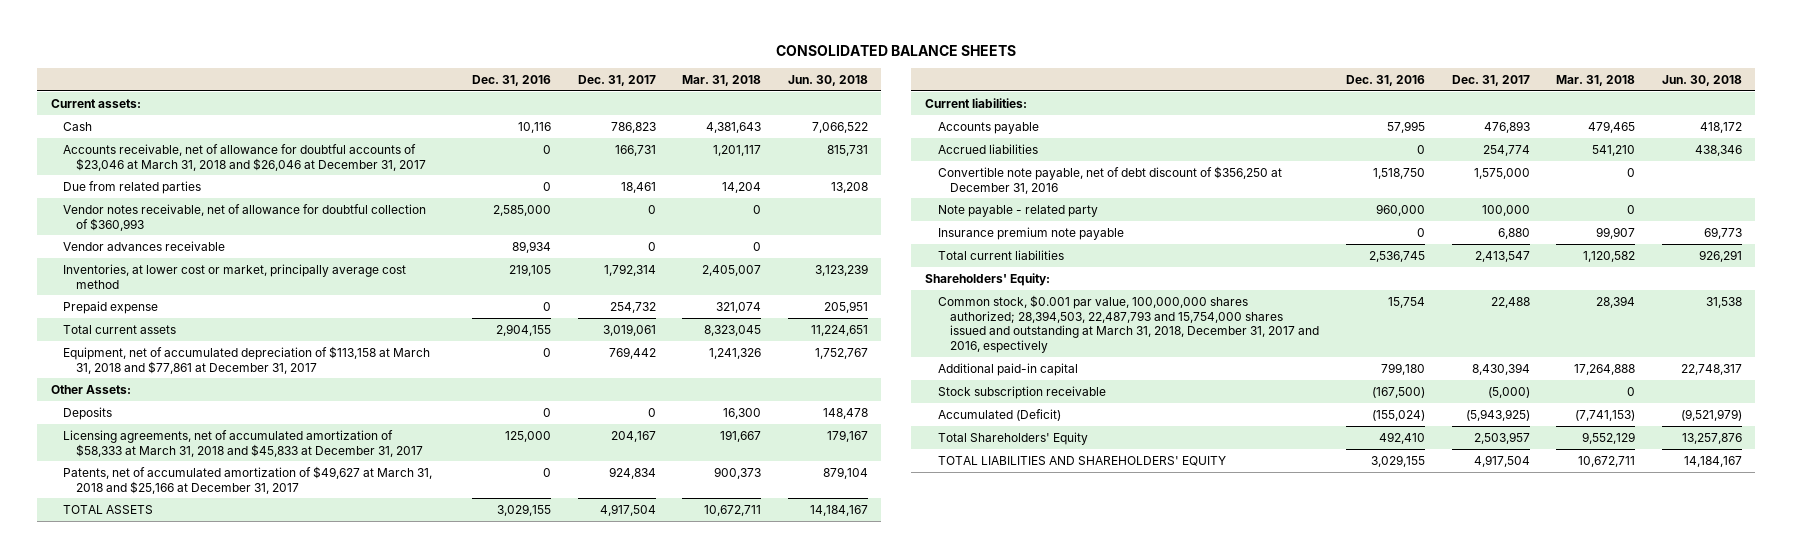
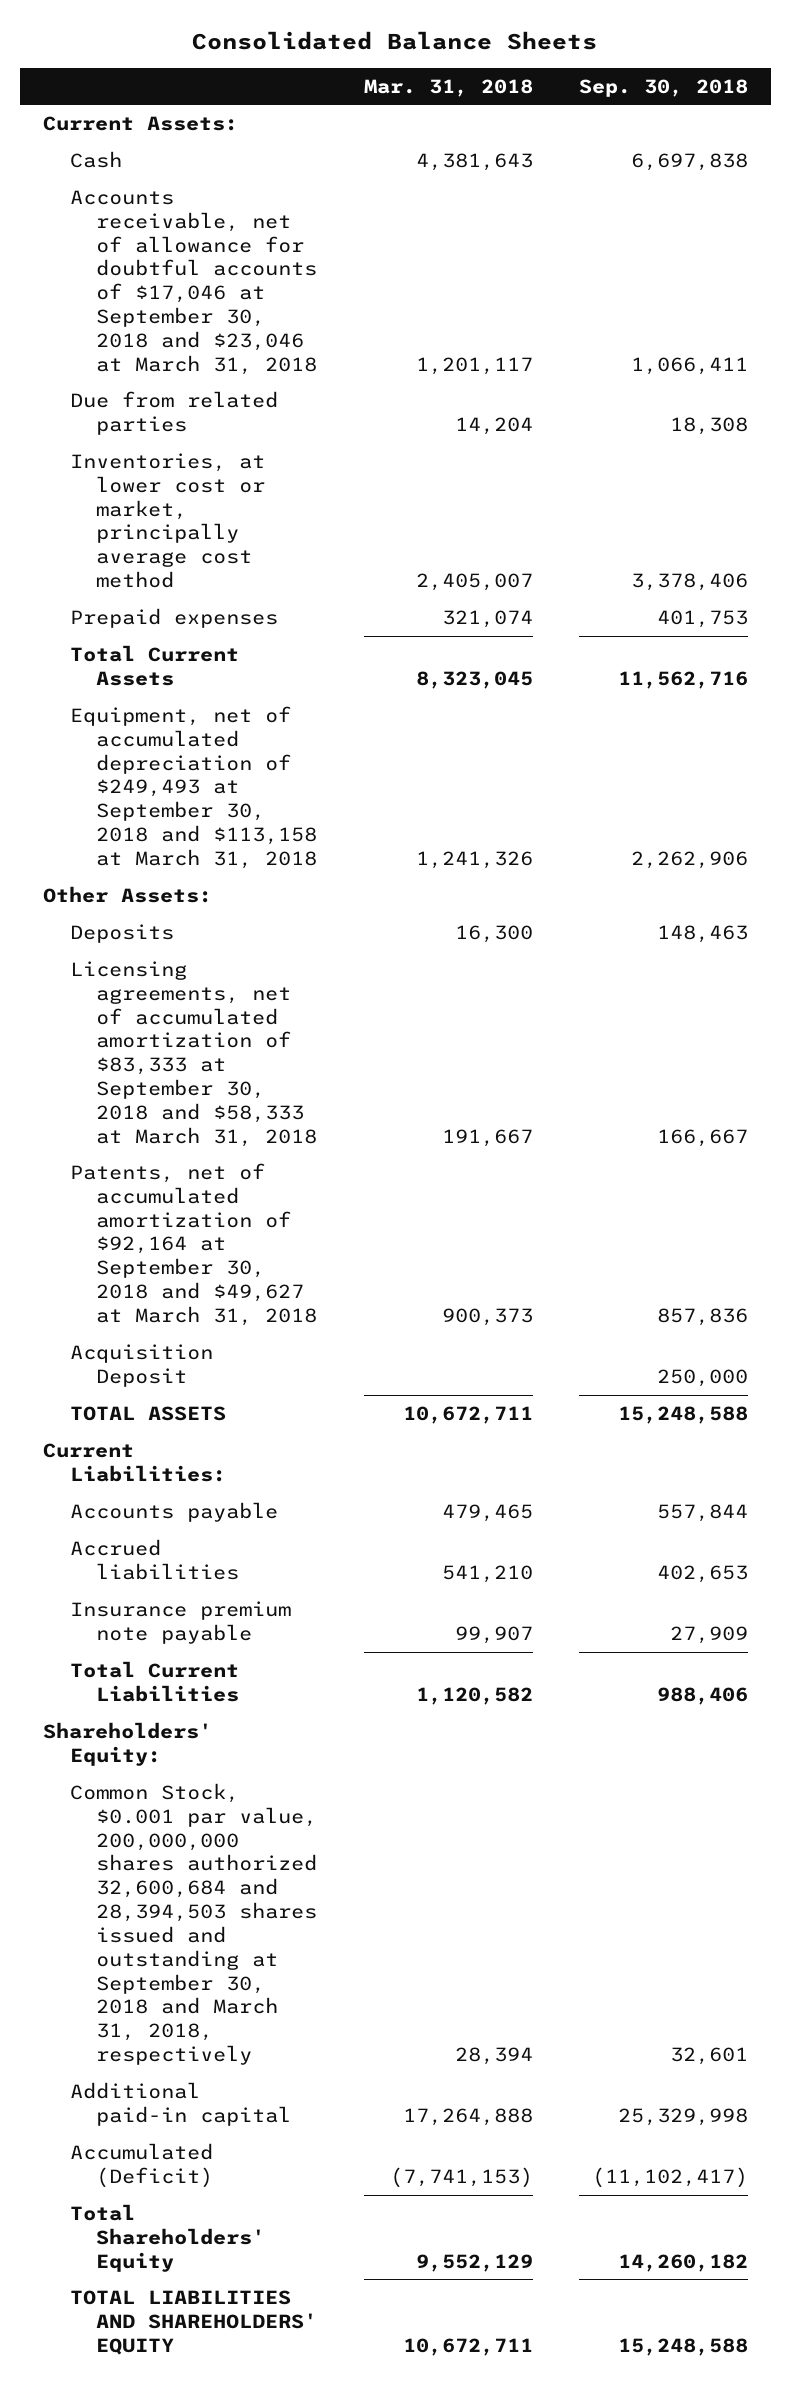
[776,45,1017,57] CONSOLIDATED BALANCE SHEETS -> [192,30,598,50] Consolidated Balance Sheets
[471,75,551,87] Dec. 31, 2016 -> none
[577,75,656,87] Dec. 31, 2017 -> none
[787,75,868,87] Jun. 30, 2018 -> none
none -> [578,78,748,97] Sep. 30, 2018
[50,98,141,108] Current assets: -> [42,115,238,131] Current Assets:
[63,143,427,171] Accounts receivable, net of allowance for doubtful accounts of $23,046 at March 31, 2018 and $26,046 at December 31, 2017 -> [69,189,318,375] Accounts receivable, net of allowance for doubtful accounts of $17,046 at September 30, 2018 and $23,046 at March 31, 2018
[63,203,427,231] Vendor notes receivable, net of allowance for doubtful collection of $360,993 -> none
[63,240,226,251] Vendor advances receivable -> none
[63,300,159,314] Prepaid expense -> [69,607,278,628] Prepaid expenses
[63,324,177,334] Total current assets -> [69,644,239,686] Total Current Assets
[63,345,431,374] Equipment, net of accumulated depreciation of $113,158 at March 31, 2018 and $77,861 at December 31, 2017 -> [69,705,318,869] Equipment, net of accumulated depreciation of $249,493 at September 30, 2018 and $113,158 at March 31, 2018
[63,429,424,457] Licensing agreements, net of accumulated amortization of $58,333 at March 31, 2018 and $45,833 at December 31, 2017 -> [69,960,318,1147] Licensing agreements, net of accumulated amortization of $83,333 at September 30, 2018 and $58,333 at March 31, 2018
[63,465,433,494] Patents, net of accumulated amortization of $49,627 at March 31, 2018 and $25,166 at December 31, 2017 -> [69,1162,318,1326] Patents, net of accumulated amortization of $92,164 at September 30, 2018 and $49,627 at March 31, 2018
none -> [69,1343,213,1387] Acquisition Deposit
[924,97,1027,108] Current liabilities: -> [42,1442,226,1482] Current Liabilities:
[937,165,1282,194] Convertible note payable, net of debt discount of $356,250 at December 31, 2016 -> none
[937,204,1098,217] Note payable - related party -> none
[937,249,1064,260] Total current liabilities -> [69,1660,240,1702] Total Current Liabilities
[937,294,1320,354] Common stock, $0.001 par value, 100,000,000 shares authorized; 28,394,503, 22,487,793 and 15,754,000 shares issued and outstanding at March 31, 2018, December 31, 2017 and 2016, espectively -> [69,1782,318,2066] Common Stock, $0.001 par value, 200,000,000 shares authorized 32,600,684 and 28,394,503 shares issued and outstanding at September 30, 2018 and March 31, 2018, respectively
[937,385,1106,399] Stock subscription receivable -> none

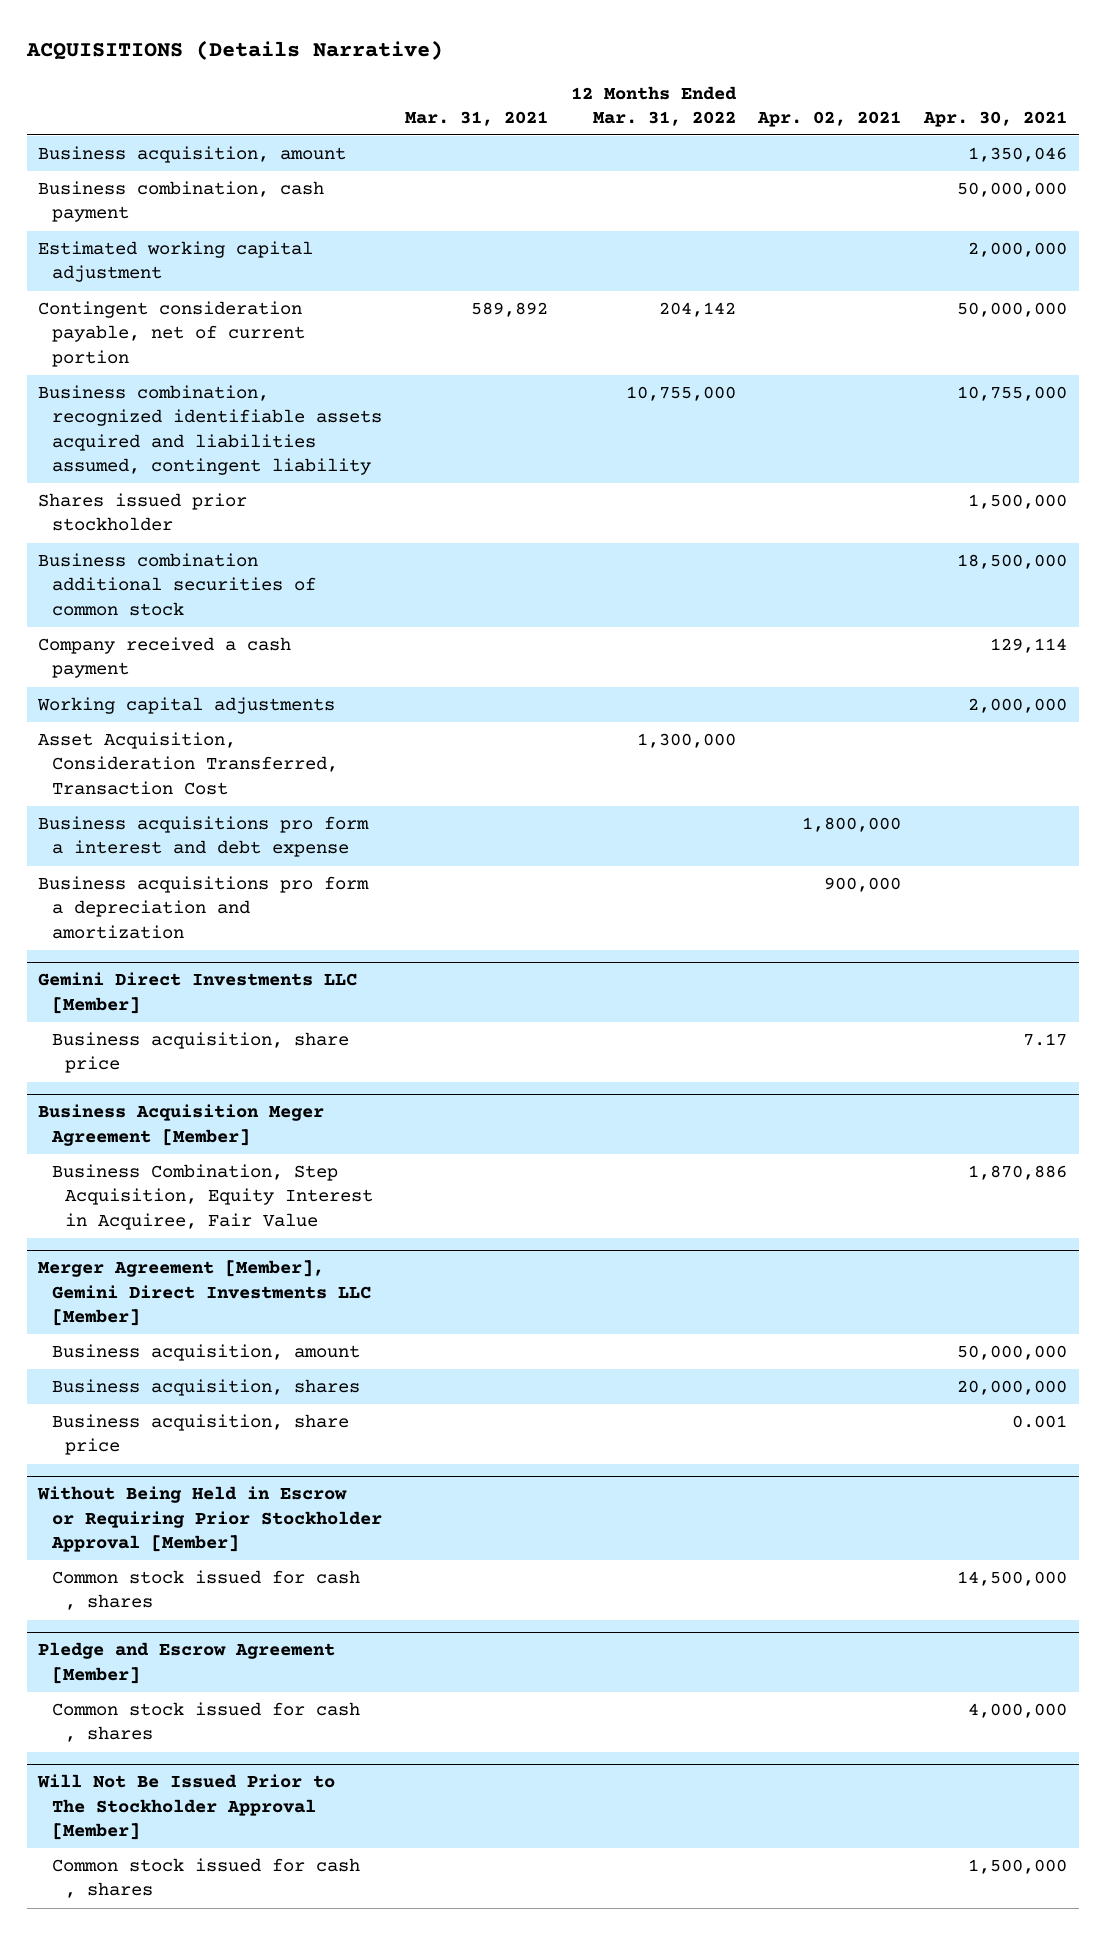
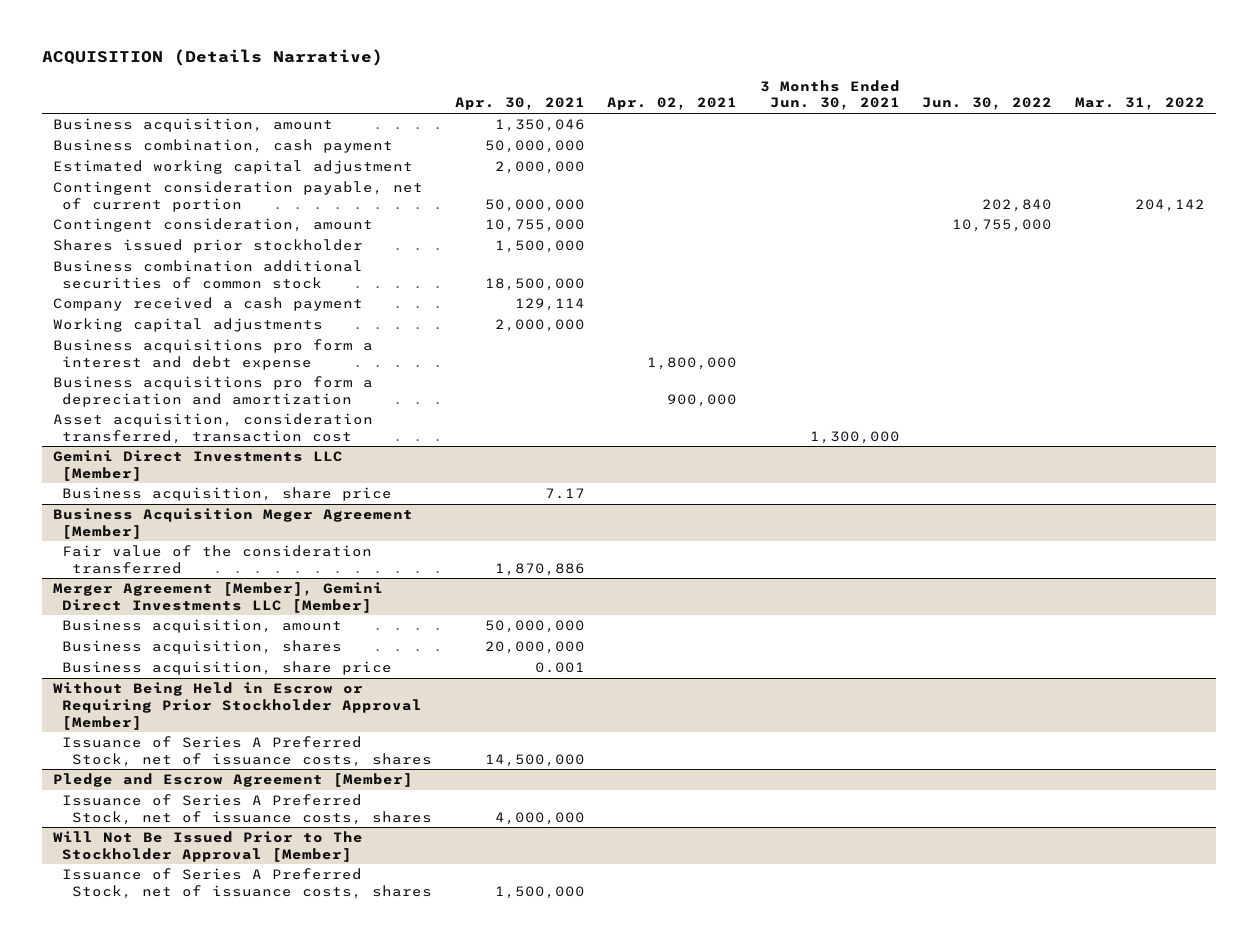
[25,40,443,61] ACQUISITIONS (Details Narrative) -> [41,49,383,67] ACQUISITION (Details Narrative)
[404,110,548,126] Mar. 31, 2021 -> none
[570,85,737,126] 12 Months Ended Mar. 31, 2022 -> none
none -> [759,79,900,111] 3 Months Ended Jun. 30, 2021
none -> [922,97,1053,111] Jun. 30, 2022
none -> [1075,97,1206,111] Mar. 31, 2022
[38,385,382,475] Business combination, recognized identifiable assets acquired and liabilities assumed, contingent liability -> [52,217,373,232] Contingent consideration, amount
[38,732,338,795] Asset Acquisition, Consideration Transferred, Transaction Cost -> none
none -> [52,412,373,444] Asset acquisition, consideration transferred, transaction cost
[51,1164,374,1230] Business Combination, Step Acquisition, Equity Interest in Acquiree, Fair Value -> [62,544,373,574] Fair value of the consideration transferred
[51,1570,360,1611] Common stock issued for cash , shares -> [62,735,433,767] Issuance of Series A Preferred Stock, net of issuance costs, shares
[51,1702,360,1743] Common stock issued for cash , shares -> [62,793,433,825] Issuance of Series A Preferred Stock, net of issuance costs, shares
[51,1858,360,1899] Common stock issued for cash , shares -> [62,867,433,899] Issuance of Series A Preferred Stock, net of issuance costs, shares

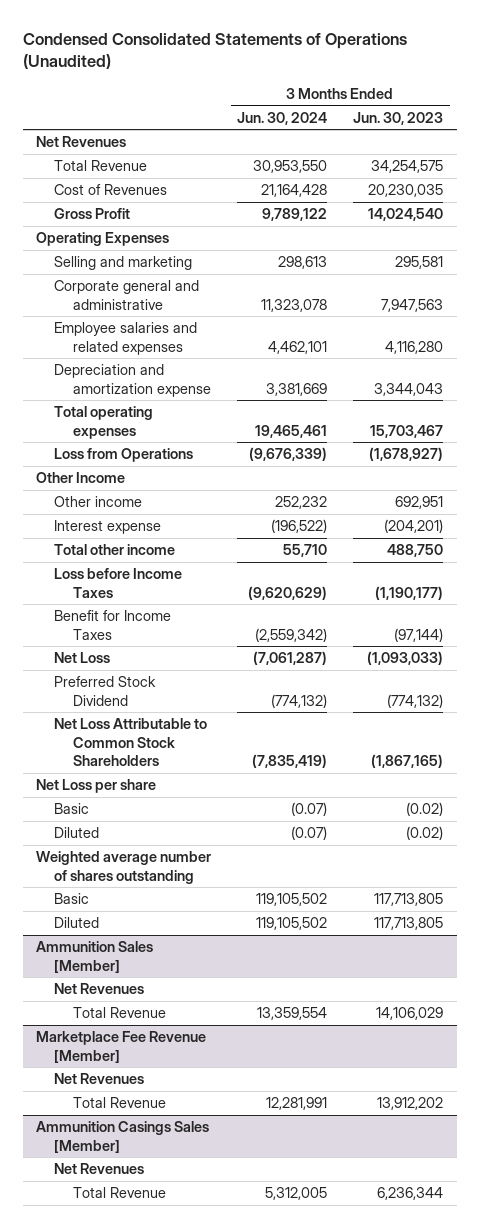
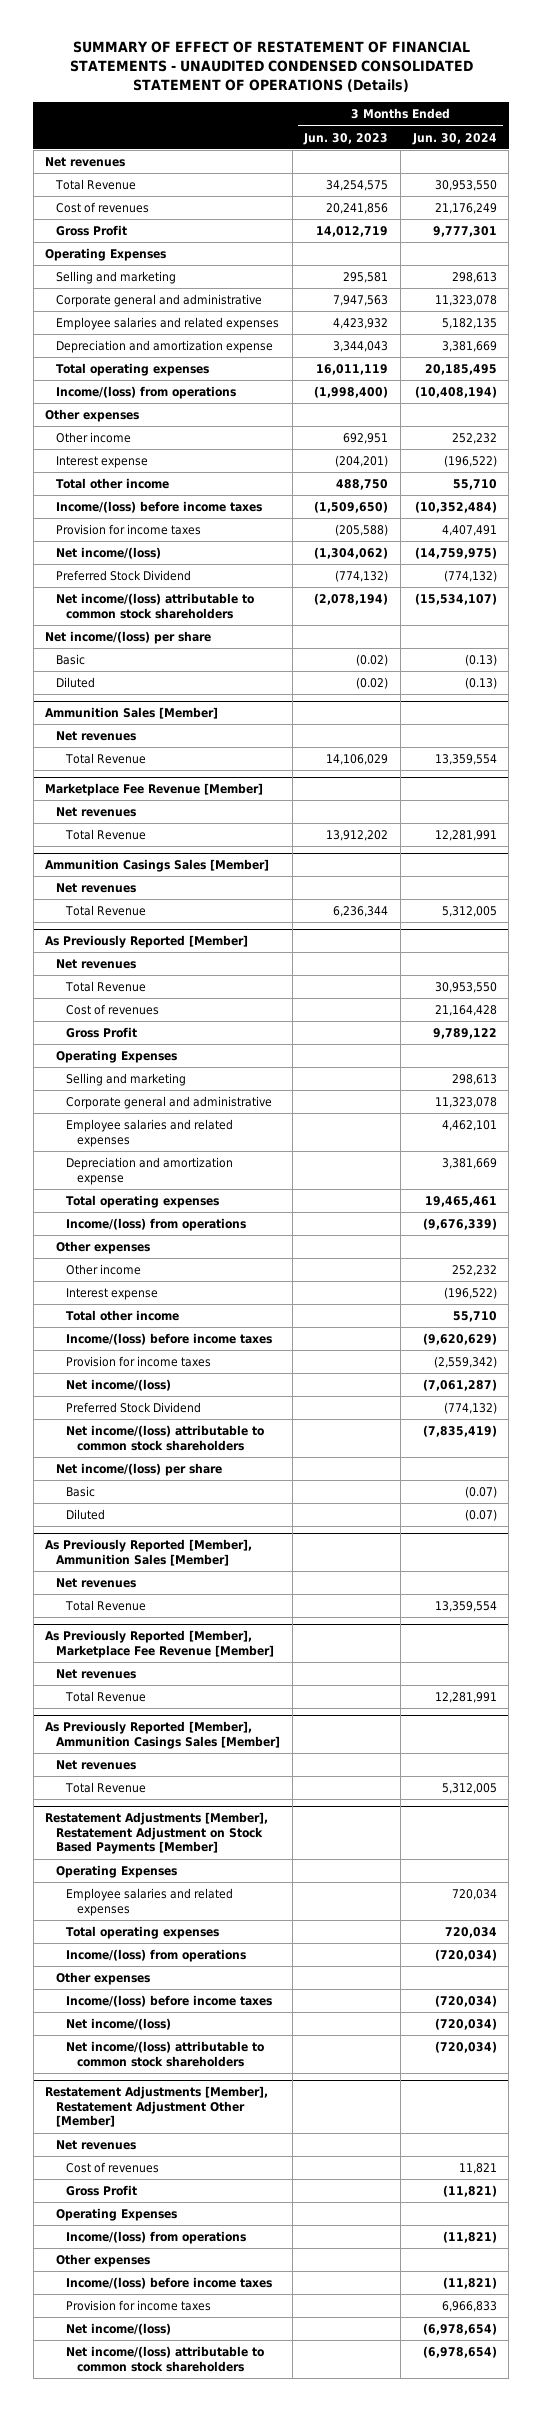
[22,33,407,70] Condensed Consolidated Statements of Operations (Unaudited) -> [70,41,474,93] SUMMARY OF EFFECT OF RESTATEMENT OF FINANCIAL STATEMENTS - UNAUDITED CONDENSED CONSOLIDATED STATEMENT OF OPERATIONS (Details)
[36,136,127,148] Net Revenues -> [45,157,126,168] Net revenues
[54,184,168,196] Cost of Revenues -> [55,202,149,214] Cost of revenues
[261,184,328,198] 21,164,428 -> [434,203,497,215] 21,176,249
[368,184,444,198] 20,230,035 -> [326,203,389,215] 20,241,856
[262,208,328,222] 9,789,122 -> [432,226,497,238] 9,777,301
[368,208,444,222] 14,024,540 -> [316,226,389,238] 14,012,719
[268,340,328,354] 4,462,101 -> [441,318,497,330] 5,182,135
[385,340,444,354] 4,116,280 -> [333,318,389,330] 4,423,932
[255,424,328,438] 19,465,461 -> [424,364,497,376] 20,185,495
[370,424,444,438] 15,703,467 -> [316,364,389,376] 16,011,119
[54,448,194,463] Loss from Operations -> [55,386,236,400] Income/(loss) from operations
[249,447,328,462] (9,676,339) -> [414,386,497,399] (10,408,194)
[369,447,444,462] (1,678,927) -> [314,386,389,399] (1,998,400)
[36,472,126,484] Other Income -> [45,409,140,423] Other expenses
[54,568,183,598] Loss before Income Taxes -> [55,501,262,514] Income/(loss) before income taxes
[248,585,328,600] (9,620,629) -> [414,501,497,514] (10,352,484)
[375,585,444,600] (1,190,177) -> [314,501,389,514] (1,509,650)
[54,610,172,640] Benefit for Income Taxes -> [55,524,201,536] Provision for income taxes
[255,627,328,642] (2,559,342) -> [441,525,497,537] 4,407,491
[394,627,444,642] (97,144) -> [335,524,389,537] (205,588)
[54,652,111,664] Net Loss -> [55,547,161,560] Net income/(loss)
[253,651,328,666] (7,061,287) -> [414,547,497,560] (14,759,975)
[367,651,444,666] (1,093,033) -> [314,547,389,560] (1,304,062)
[36,851,212,884] Weighted average number of shares outstanding -> none
[54,893,90,905] Basic -> none
[54,917,100,929] Diluted -> none
[54,718,208,767] Net Loss Attributable to Common Stock Shareholders -> [55,593,254,619] Net income/(loss) attributable to common stock shareholders
[252,754,328,769] (7,835,419) -> [414,593,497,606] (15,534,107)
[371,754,444,769] (1,867,165) -> [314,593,389,606] (2,078,194)
[36,779,157,794] Net Loss per share -> [45,631,212,645] Net income/(loss) per share
[291,802,328,817] (0.07) -> [464,654,497,667] (0.13)
[291,826,328,841] (0.07) -> [464,677,497,690] (0.13)
[54,983,145,995] Net Revenues -> [55,731,136,742] Net revenues
[54,1073,145,1085] Net Revenues -> [55,807,136,818] Net revenues
[54,1163,145,1175] Net Revenues -> [55,883,136,894] Net revenues
none -> [45,935,249,949] As Previously Reported [Member]
none -> [55,959,136,970] Net revenues
none -> [65,981,147,993] Total Revenue
none -> [66,1004,160,1016] Cost of revenues
none -> [66,1027,138,1039] Gross Profit
none -> [55,1050,177,1064] Operating Expenses
none -> [66,1073,187,1087] Selling and marketing
none -> [66,1096,273,1110] Corporate general and administrative
none -> [66,1119,234,1147] Employee salaries and related expenses
none -> [66,1157,234,1185] Depreciation and amortization expense
none -> [66,1195,220,1209] Total operating expenses
none -> [66,1218,247,1232] Income/(loss) from operations
none -> [55,1241,150,1255] Other expenses
none -> [66,1264,142,1276] Other income
none -> [66,1288,159,1301] Interest expense
none -> [66,1310,180,1322] Total other income
none -> [66,1333,273,1346] Income/(loss) before income taxes
none -> [66,1356,212,1368] Provision for income taxes
none -> [66,1379,172,1392] Net income/(loss)
none -> [66,1402,202,1414] Preferred Stock Dividend
none -> [66,1425,265,1451] Net income/(loss) attributable to common stock shareholders
none -> [55,1463,222,1477] Net income/(loss) per share
none -> [66,1486,96,1498] Basic
none -> [66,1509,106,1521] Diluted
none -> [45,1539,253,1566] As Previously Reported [Member], Ammunition Sales [Member]
none -> [55,1578,136,1589] Net revenues
none -> [65,1600,147,1612] Total Revenue
none -> [45,1630,274,1658] As Previously Reported [Member], Marketplace Fee Revenue [Member]
none -> [55,1669,136,1680] Net revenues
none -> [65,1691,147,1703] Total Revenue
none -> [45,1721,280,1749] As Previously Reported [Member], Ammunition Casings Sales [Member]
none -> [55,1760,136,1771] Net revenues
none -> [65,1782,147,1794] Total Revenue
none -> [45,1812,269,1855] Restatement Adjustments [Member], Restatement Adjustment on Stock Based Payments [Member]
none -> [55,1865,177,1879] Operating Expenses
none -> [66,1888,234,1916] Employee salaries and related expenses
none -> [66,1926,220,1940] Total operating expenses
none -> [66,1949,247,1963] Income/(loss) from operations
none -> [55,1972,150,1986] Other expenses
none -> [66,1995,273,2008] Income/(loss) before income taxes
none -> [66,2018,172,2031] Net income/(loss)
none -> [66,2041,265,2067] Net income/(loss) attributable to common stock shareholders
none -> [45,2086,269,2128] Restatement Adjustments [Member], Restatement Adjustment Other [Member]
none -> [55,2140,136,2151] Net revenues
none -> [66,2162,160,2174] Cost of revenues
none -> [66,2185,138,2197] Gross Profit
none -> [55,2208,177,2222] Operating Expenses
none -> [66,2231,247,2245] Income/(loss) from operations
none -> [55,2254,150,2268] Other expenses
none -> [66,2277,273,2290] Income/(loss) before income taxes
none -> [66,2300,212,2312] Provision for income taxes
none -> [66,2323,172,2336] Net income/(loss)
none -> [66,2346,265,2372] Net income/(loss) attributable to common stock shareholders

